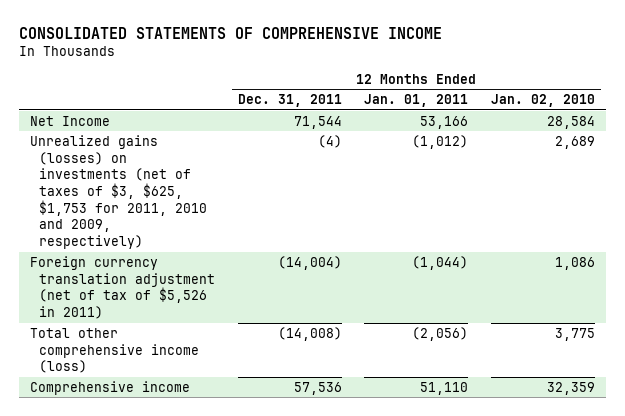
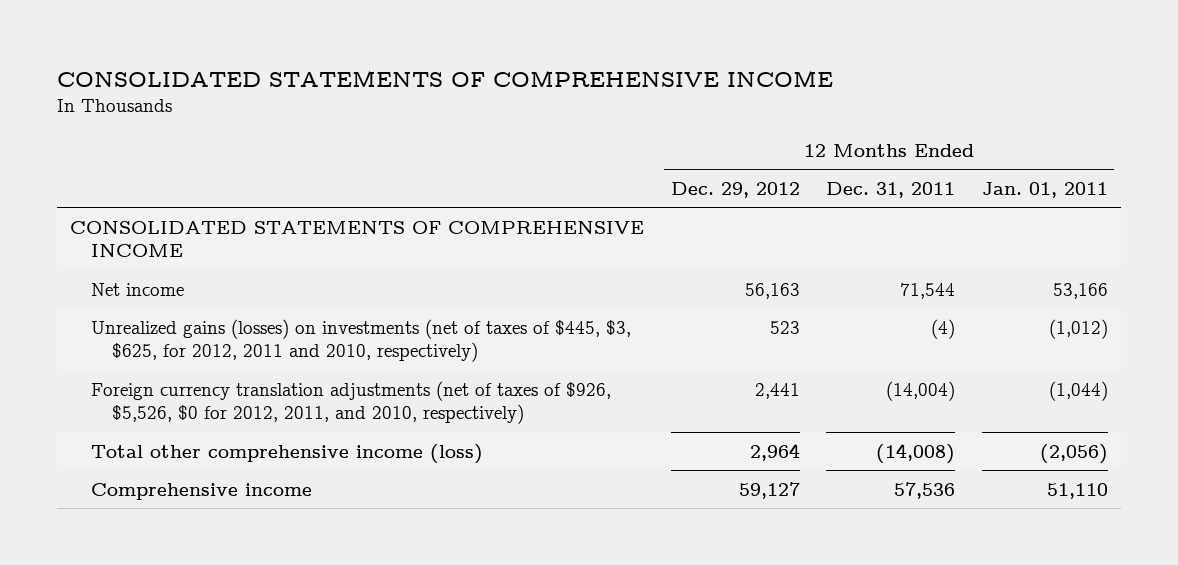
[491,94,596,108] Jan. 02, 2010 -> none
none -> [670,181,800,198] Dec. 29, 2012
none -> [70,220,645,258] CONSOLIDATED STATEMENTS OF COMPREHENSIVE INCOME
[29,115,110,126] Net Income -> [91,282,185,296] Net income
[29,134,208,250] Unrealized gains (losses) on investments (net of taxes of $3, $625, $1,753 for 2011, 2010 and 2009, respectively) -> [91,318,632,363] Unrealized gains (losses) on investments (net of taxes of $445, $3, $625, for 2012, 2011 and 2010, respectively)
[29,255,216,320] Foreign currency translation adjustment (net of tax of $5,526 in 2011) -> [91,380,612,425] Foreign currency translation adjustments (net of taxes of $926, $5,526, $0 for 2012, 2011, and 2010, respectively)

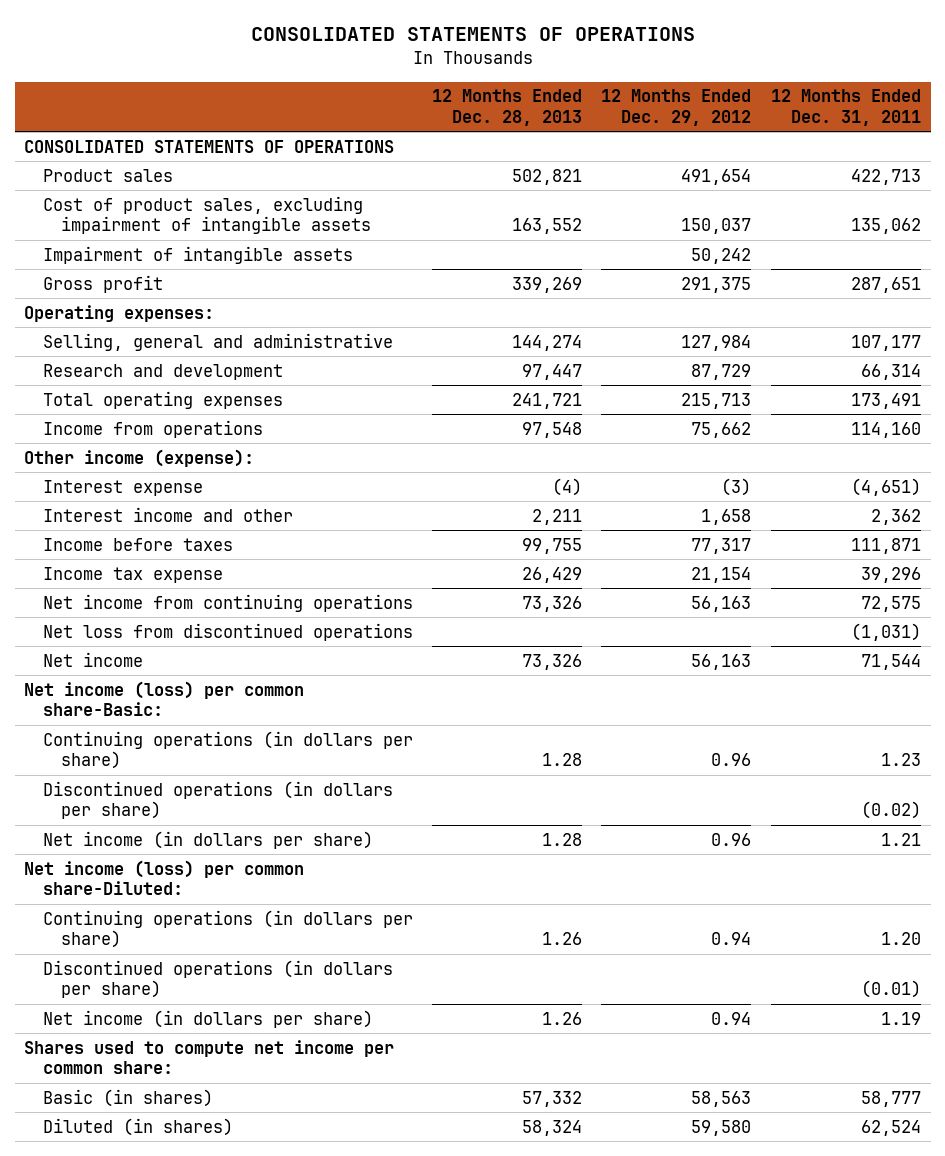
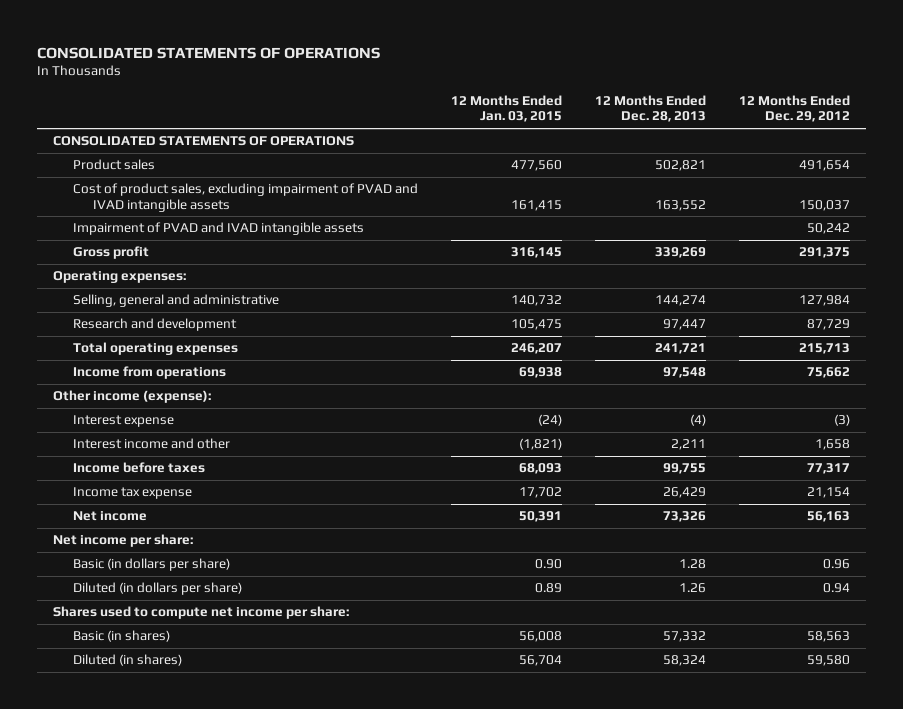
[770,89,921,127] 12 Months Ended Dec. 31, 2011 -> none
none -> [451,94,563,123] 12 Months Ended Jan. 03, 2015
[42,195,371,235] Cost of product sales, excluding impairment of intangible assets -> [73,183,419,212] Cost of product sales, excluding impairment of PVAD and IVAD intangible assets
[42,245,353,264] Impairment of intangible assets -> [73,222,365,236] Impairment of PVAD and IVAD intangible assets
[42,593,413,612] Net income from continuing operations -> none
[42,622,413,641] Net loss from discontinued operations -> none
[42,730,413,770] Continuing operations (in dollars per share) -> none
[42,780,393,820] Discontinued operations (in dollars per share) -> none
[24,859,305,896] Net income (loss) per common share-Diluted: -> none
[42,909,413,949] Continuing operations (in dollars per share) -> none
[42,959,393,999] Discontinued operations (in dollars per share) -> none
[24,680,305,717] Net income (loss) per common share-Basic: -> [53,534,194,548] Net income per share:
[42,830,373,849] Net income (in dollars per share) -> [73,558,231,572] Basic (in dollars per share)
[42,1009,373,1028] Net income (in dollars per share) -> [73,582,243,596] Diluted (in dollars per share)
[24,1039,395,1075] Shares used to compute net income per common share: -> [53,606,350,620] Shares used to compute net income per share:

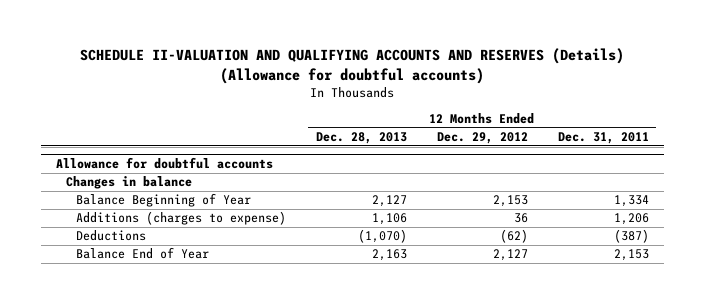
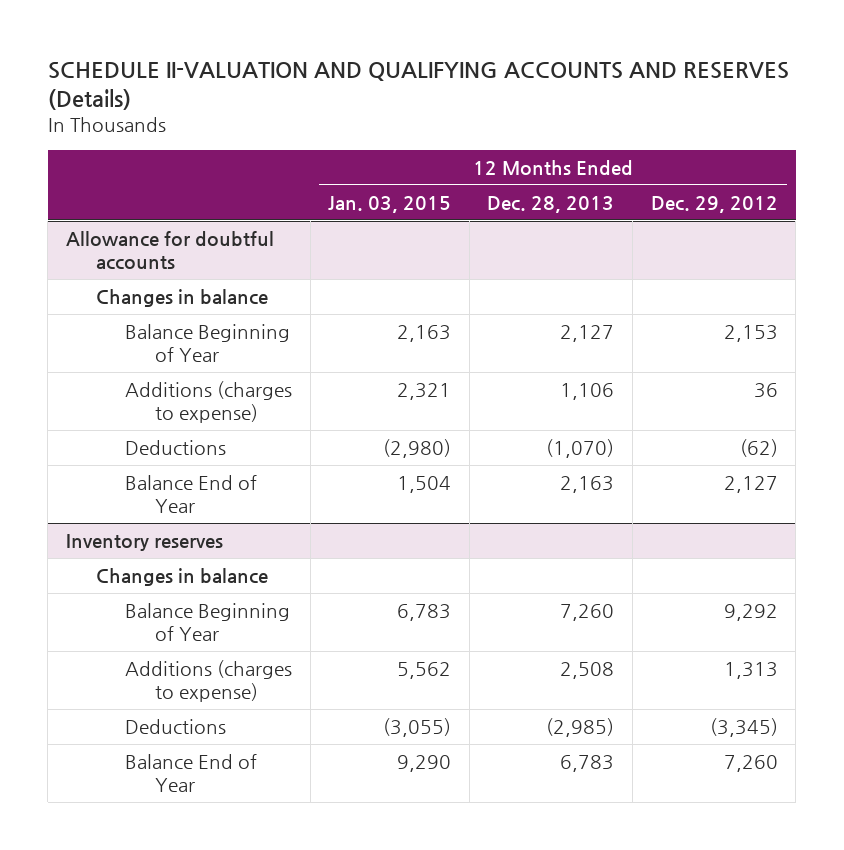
[80,48,625,84] SCHEDULE II-VALUATION AND QUALIFYING ACCOUNTS AND RESERVES (Details) (Allowance for doubtful accounts) -> [47,61,789,110] SCHEDULE II-VALUATION AND QUALIFYING ACCOUNTS AND RESERVES (Details)
[557,131,649,144] Dec. 31, 2011 -> none
none -> [328,195,452,213] Jan. 03, 2015
none -> [65,534,223,552] Inventory reserves
none -> [95,568,268,587] Changes in balance
none -> [125,603,291,642] Balance Beginning of Year
none -> [125,660,293,703] Additions (charges to expense)
none -> [125,719,227,735] Deductions
none -> [125,754,258,793] Balance End of Year

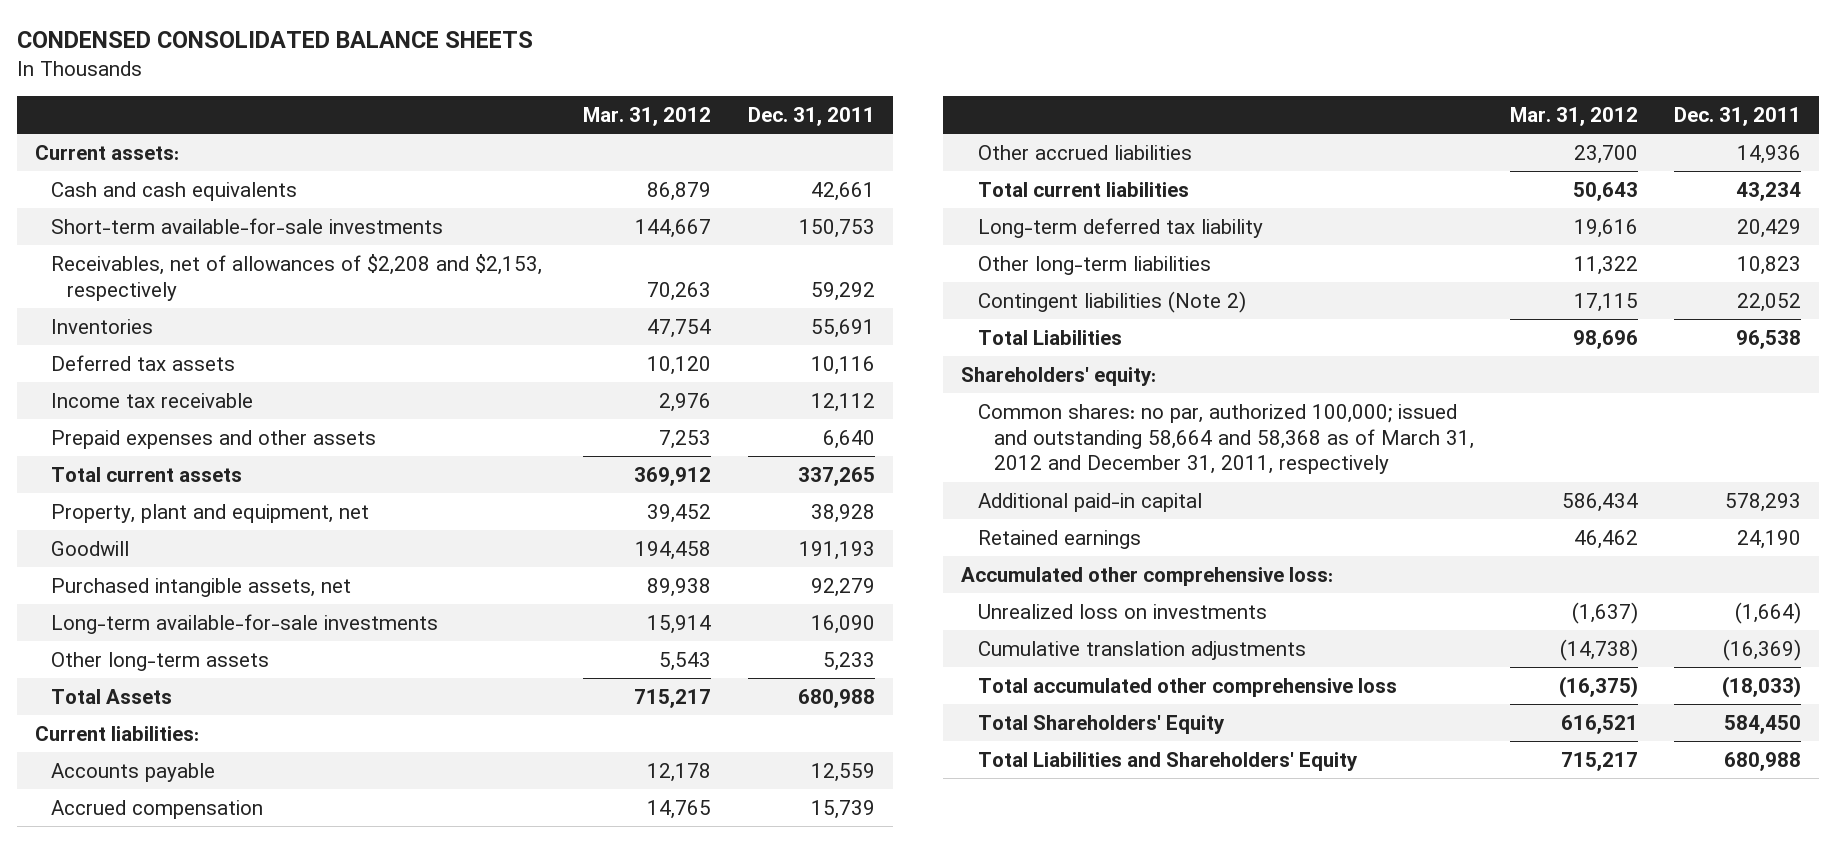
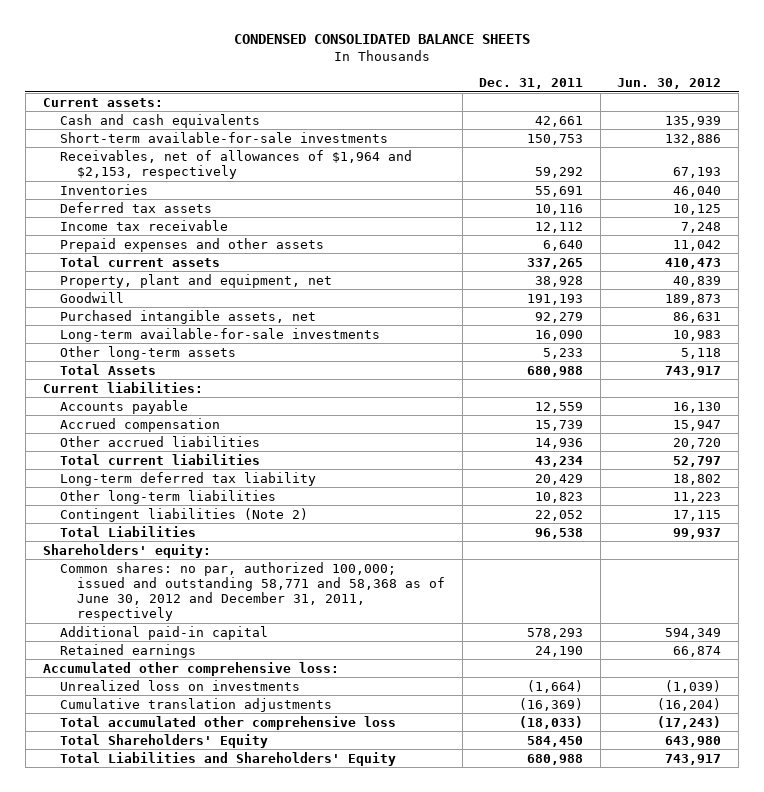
[583,106,712,126] Mar. 31, 2012 -> none
none -> [617,77,722,89] Jun. 30, 2012
[51,253,543,301] Receivables, net of allowances of $2,208 and $2,153, respectively -> [59,149,412,179] Receivables, net of allowances of $1,964 and $2,153, respectively
[977,403,1474,475] Common shares: no par, authorized 100,000; issued and outstanding 58,664 and 58,368 as of March 31, 2012 and December 31, 2011, respectively -> [59,561,446,622] Common shares: no par, authorized 100,000; issued and outstanding 58,771 and 58,368 as of June 30, 2012 and December 31, 2011, respectively

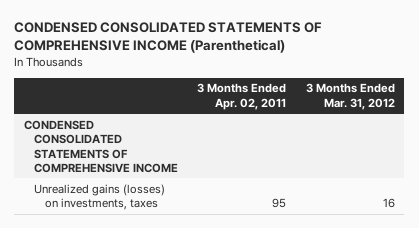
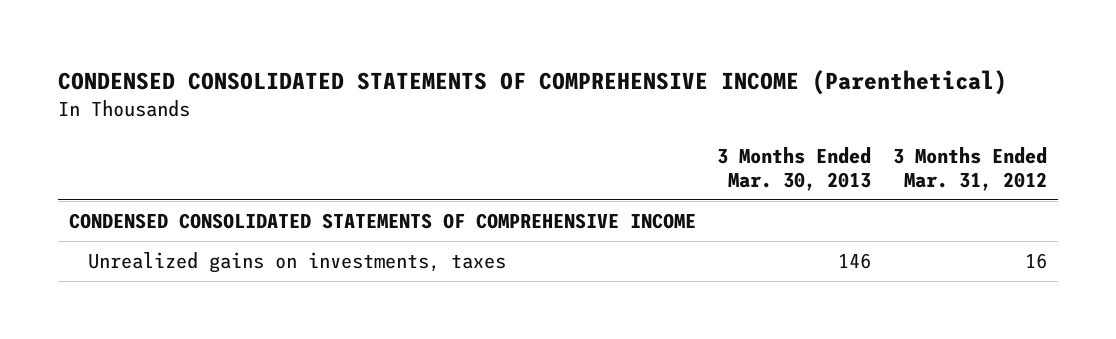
[197,83,287,110] 3 Months Ended Apr. 02, 2011 -> none
none -> [717,146,872,191] 3 Months Ended Mar. 30, 2013
[34,183,166,211] Unrealized gains (losses) on investments, taxes -> [87,251,506,273] Unrealized gains on investments, taxes

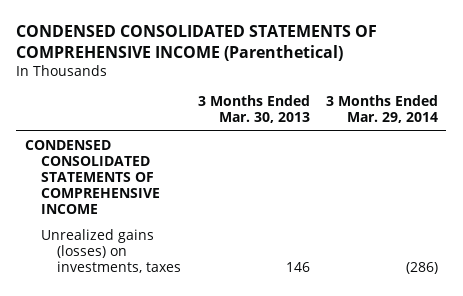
[892,146,1047,191] 3 Months Ended Mar. 31, 2012 -> none
none -> [326,95,439,124] 3 Months Ended Mar. 29, 2014
[87,251,506,273] Unrealized gains on investments, taxes -> [40,228,182,273] Unrealized gains (losses) on investments, taxes

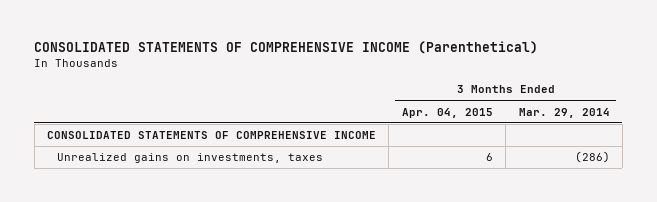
[16,25,378,61] CONDENSED CONSOLIDATED STATEMENTS OF COMPREHENSIVE INCOME (Parenthetical) -> [34,40,539,54] CONSOLIDATED STATEMENTS OF COMPREHENSIVE INCOME (Parenthetical)
[197,95,310,124] 3 Months Ended Mar. 30, 2013 -> none
none -> [401,107,493,118] Apr. 04, 2015
[24,139,160,214] CONDENSED CONSOLIDATED STATEMENTS OF COMPREHENSIVE INCOME -> [47,131,377,140] CONSOLIDATED STATEMENTS OF COMPREHENSIVE INCOME
[40,228,182,273] Unrealized gains (losses) on investments, taxes -> [56,153,323,164] Unrealized gains on investments, taxes

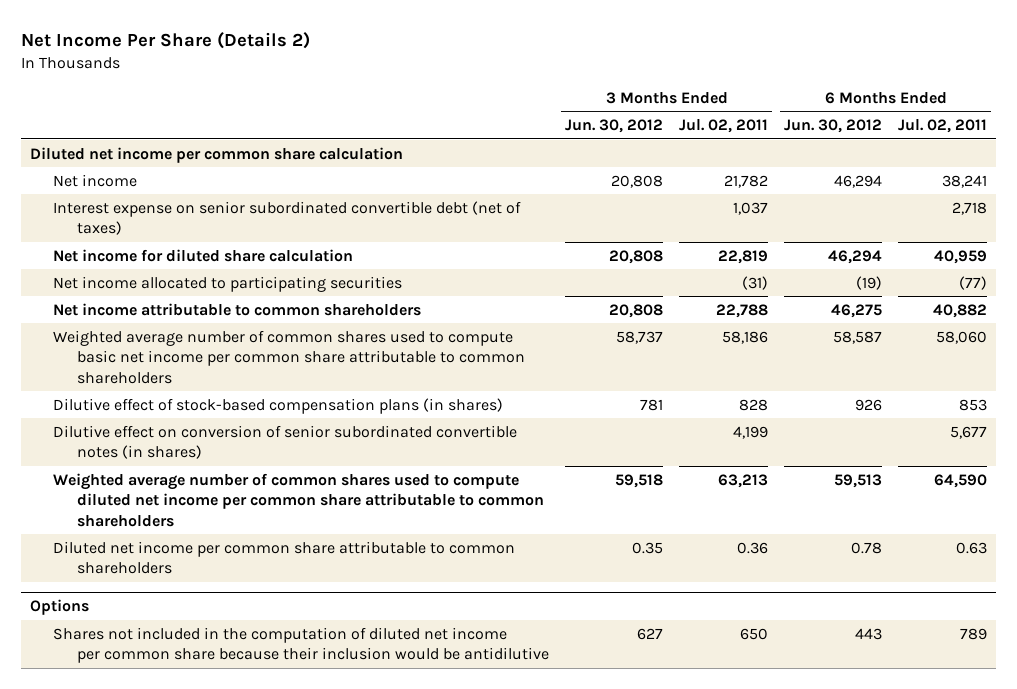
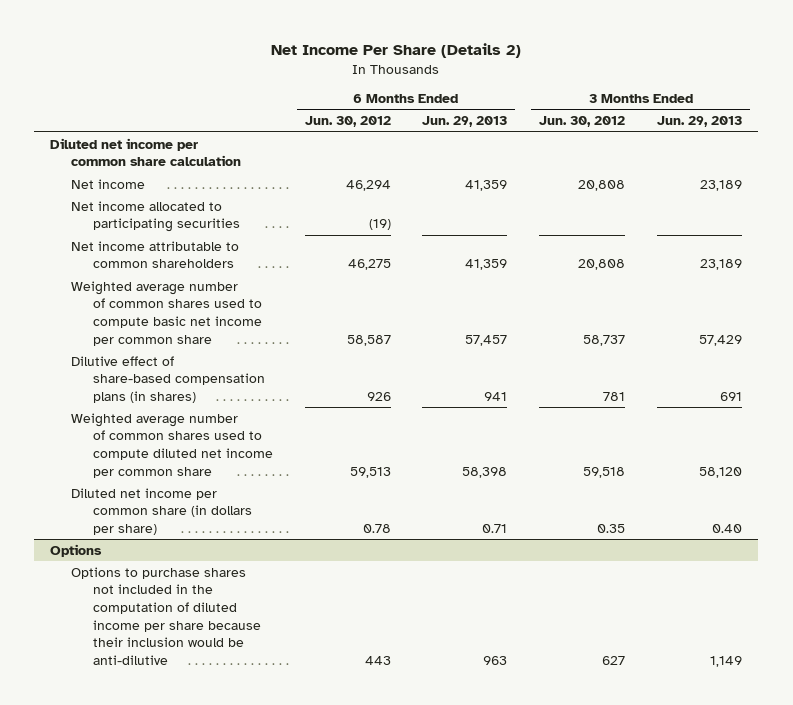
[679,119,769,134] Jul. 02, 2011 -> none
[898,119,988,134] Jul. 02, 2011 -> none
none -> [422,116,508,128] Jun. 29, 2013
none -> [657,116,743,128] Jun. 29, 2013
[53,200,522,236] Interest expense on senior subordinated convertible debt (net of taxes) -> none
[53,248,354,262] Net income for diluted share calculation -> none
[53,424,518,460] Dilutive effect on conversion of senior subordinated convertible notes (in shares) -> none
[53,329,525,384] Weighted average number of common shares used to compute basic net income per common share attributable to common shareholders -> [71,280,262,346] Weighted average number of common shares used to compute basic net income per common share
[53,397,504,414] Dilutive effect of stock-based compensation plans (in shares) -> [71,355,265,403] Dilutive effect of share-based compensation plans (in shares)
[53,472,544,527] Weighted average number of common shares used to compute diluted net income per common share attributable to common shareholders -> [71,412,273,478] Weighted average number of common shares used to compute diluted net income per common share
[53,540,516,575] Diluted net income per common share attributable to common shareholders -> [71,487,252,535] Diluted net income per common share (in dollars per share)
[53,626,549,664] Shares not included in the computation of diluted net income per common share because their inclusion would be antidilutive -> [71,566,261,665] Options to purchase shares not included in the computation of diluted income per share because their inclusion would be anti-dilutive

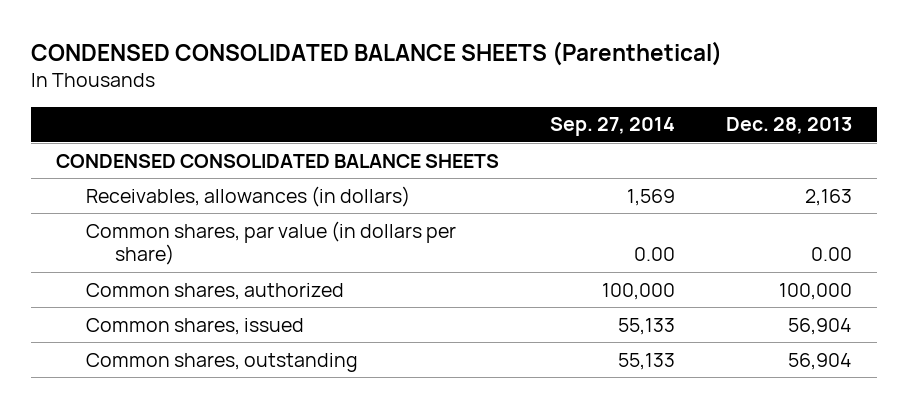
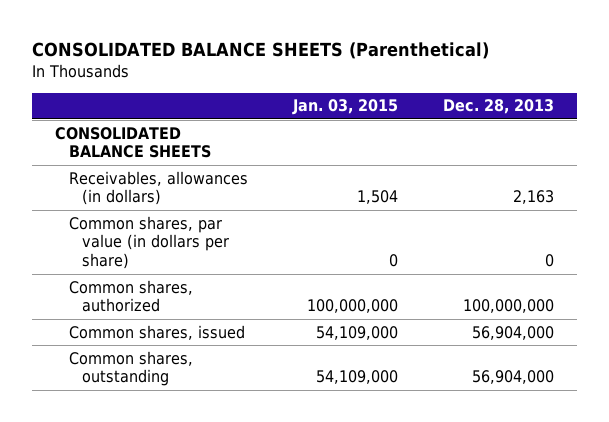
[30,40,722,66] CONDENSED CONSOLIDATED BALANCE SHEETS (Parenthetical) -> [32,42,490,60] CONSOLIDATED BALANCE SHEETS (Parenthetical)
[549,117,675,137] Sep. 27, 2014 -> none
none -> [291,99,398,116] Jan. 03, 2015
[56,153,500,168] CONDENSED CONSOLIDATED BALANCE SHEETS -> [54,126,211,159] CONSOLIDATED BALANCE SHEETS
[810,247,852,262] 0.00 -> [545,254,555,268] 0
[778,282,852,300] 100,000 -> [463,299,555,314] 100,000,000
[787,317,852,335] 56,904 -> [472,325,555,340] 56,904,000
[787,352,852,370] 56,904 -> [472,370,555,385] 56,904,000

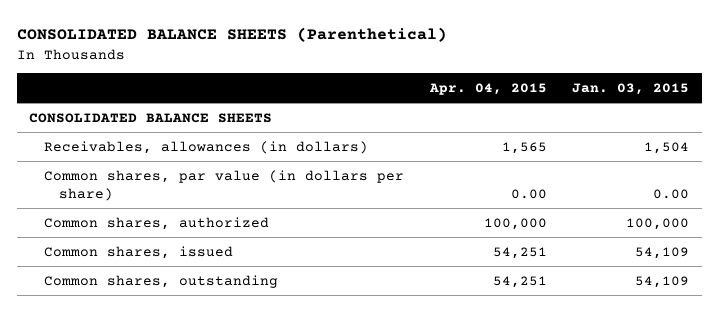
[443,99,555,115] Dec. 28, 2013 -> none
none -> [428,82,547,95] Apr. 04, 2015
[388,254,398,268] 0 -> [653,188,690,199] 0.00
[306,299,398,314] 100,000,000 -> [626,217,690,230] 100,000
[315,325,398,340] 54,109,000 -> [635,246,690,259] 54,109
[315,370,398,385] 54,109,000 -> [635,275,690,288] 54,109

